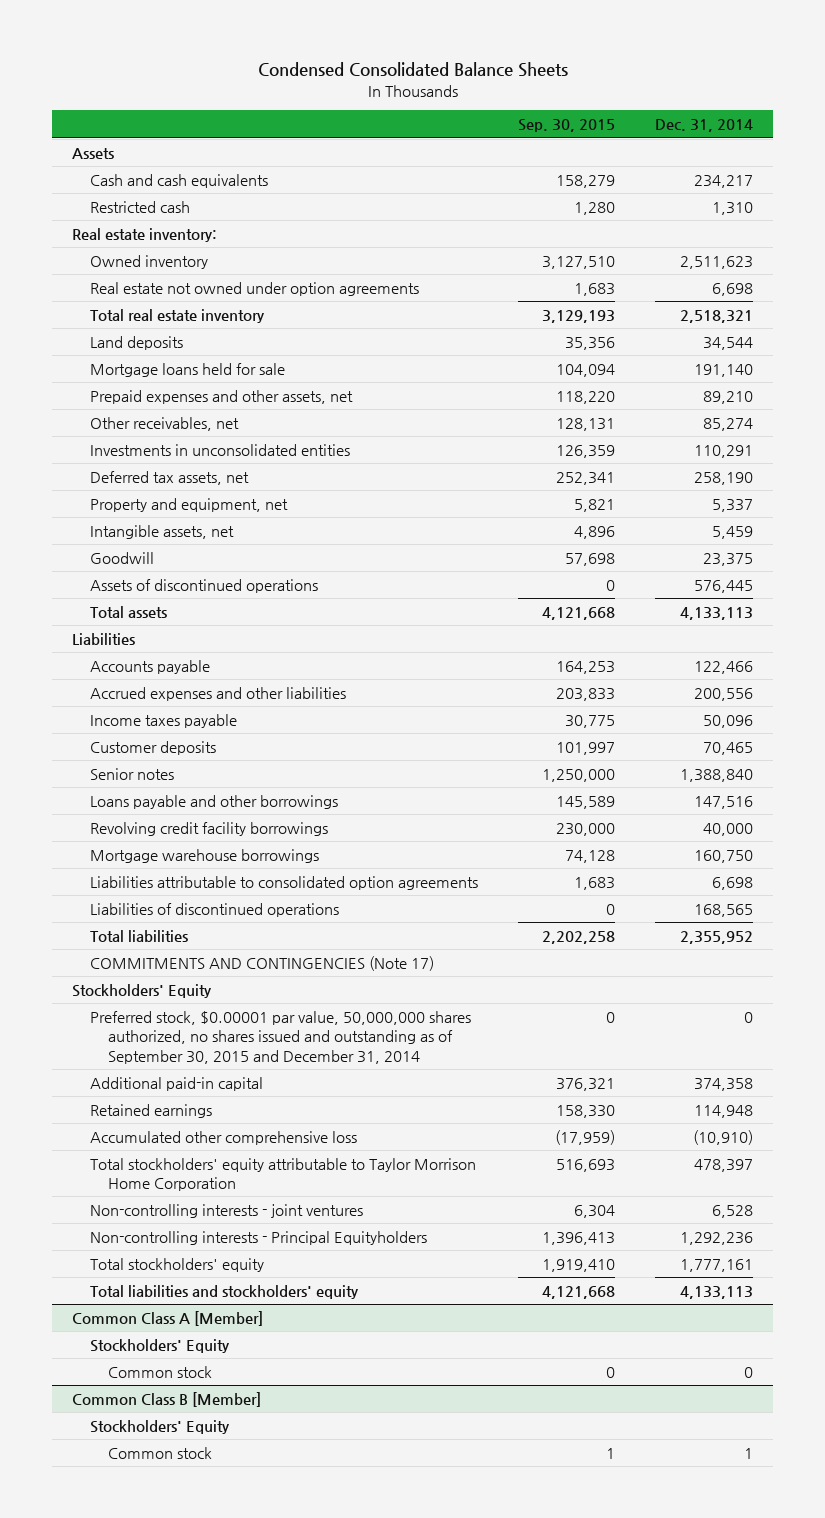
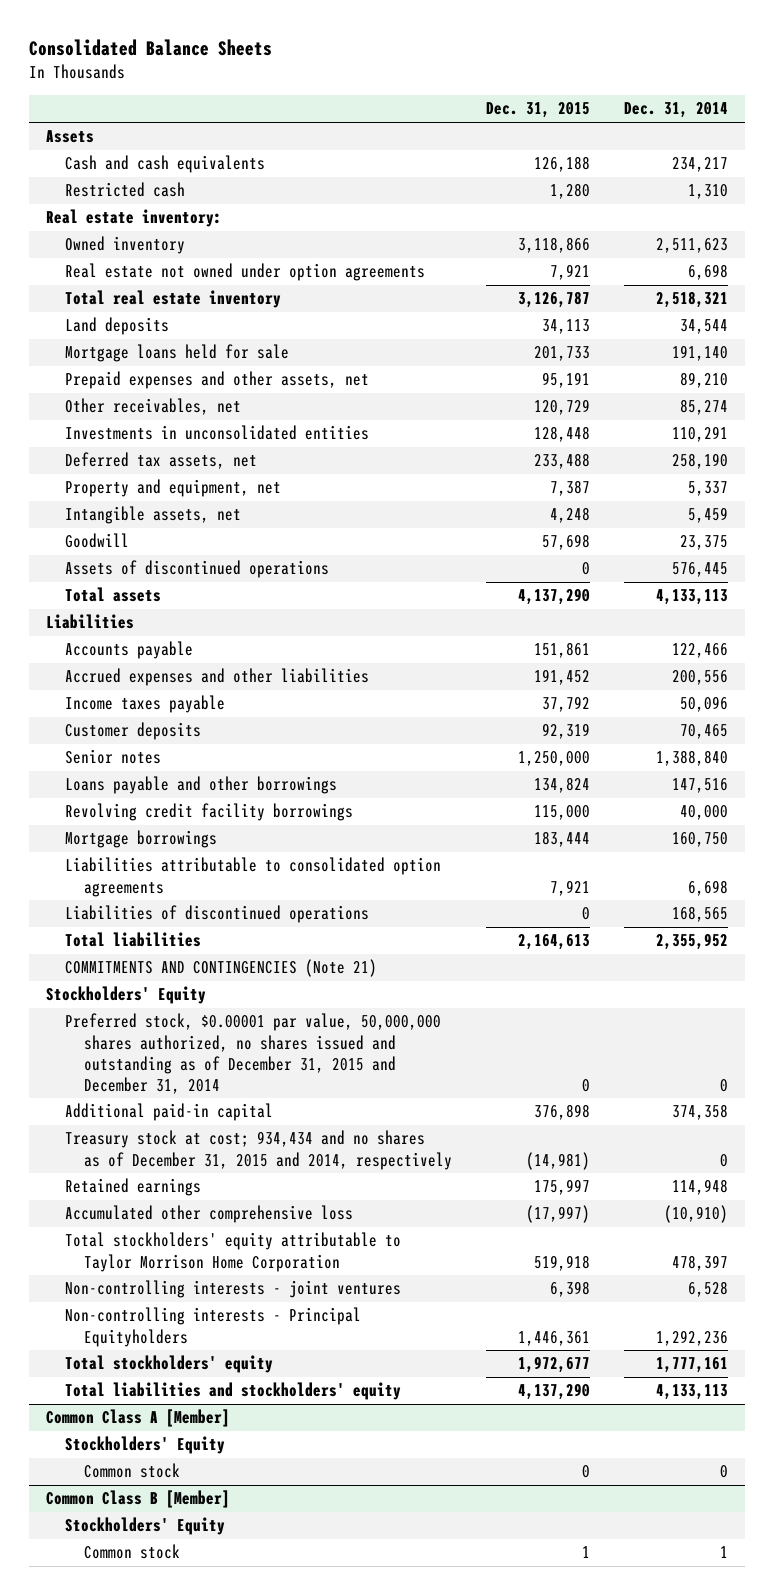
[257,62,568,78] Condensed Consolidated Balance Sheets -> [29,39,273,57] Consolidated Balance Sheets
[518,119,616,133] Sep. 30, 2015 -> none
none -> [486,102,591,119] Dec. 31, 2015
[90,848,320,863] Mortgage warehouse borrowings -> [65,830,218,849] Mortgage borrowings
[90,955,435,971] COMMITMENTS AND CONTINGENCIES (Note 17) -> [65,959,378,978] COMMITMENTS AND CONTINGENCIES (Note 21)
[90,1010,472,1064] Preferred stock, $0.00001 par value, 50,000,000 shares authorized, no shares issued and outstanding as of September 30, 2015 and December 31, 2014 -> [65,1013,442,1094] Preferred stock, $0.00001 par value, 50,000,000 shares authorized, no shares issued and outstanding as of December 31, 2015 and December 31, 2014
none -> [65,1130,453,1170] Treasury stock at cost; 934,434 and no shares as of December 31, 2015 and 2014, respectively

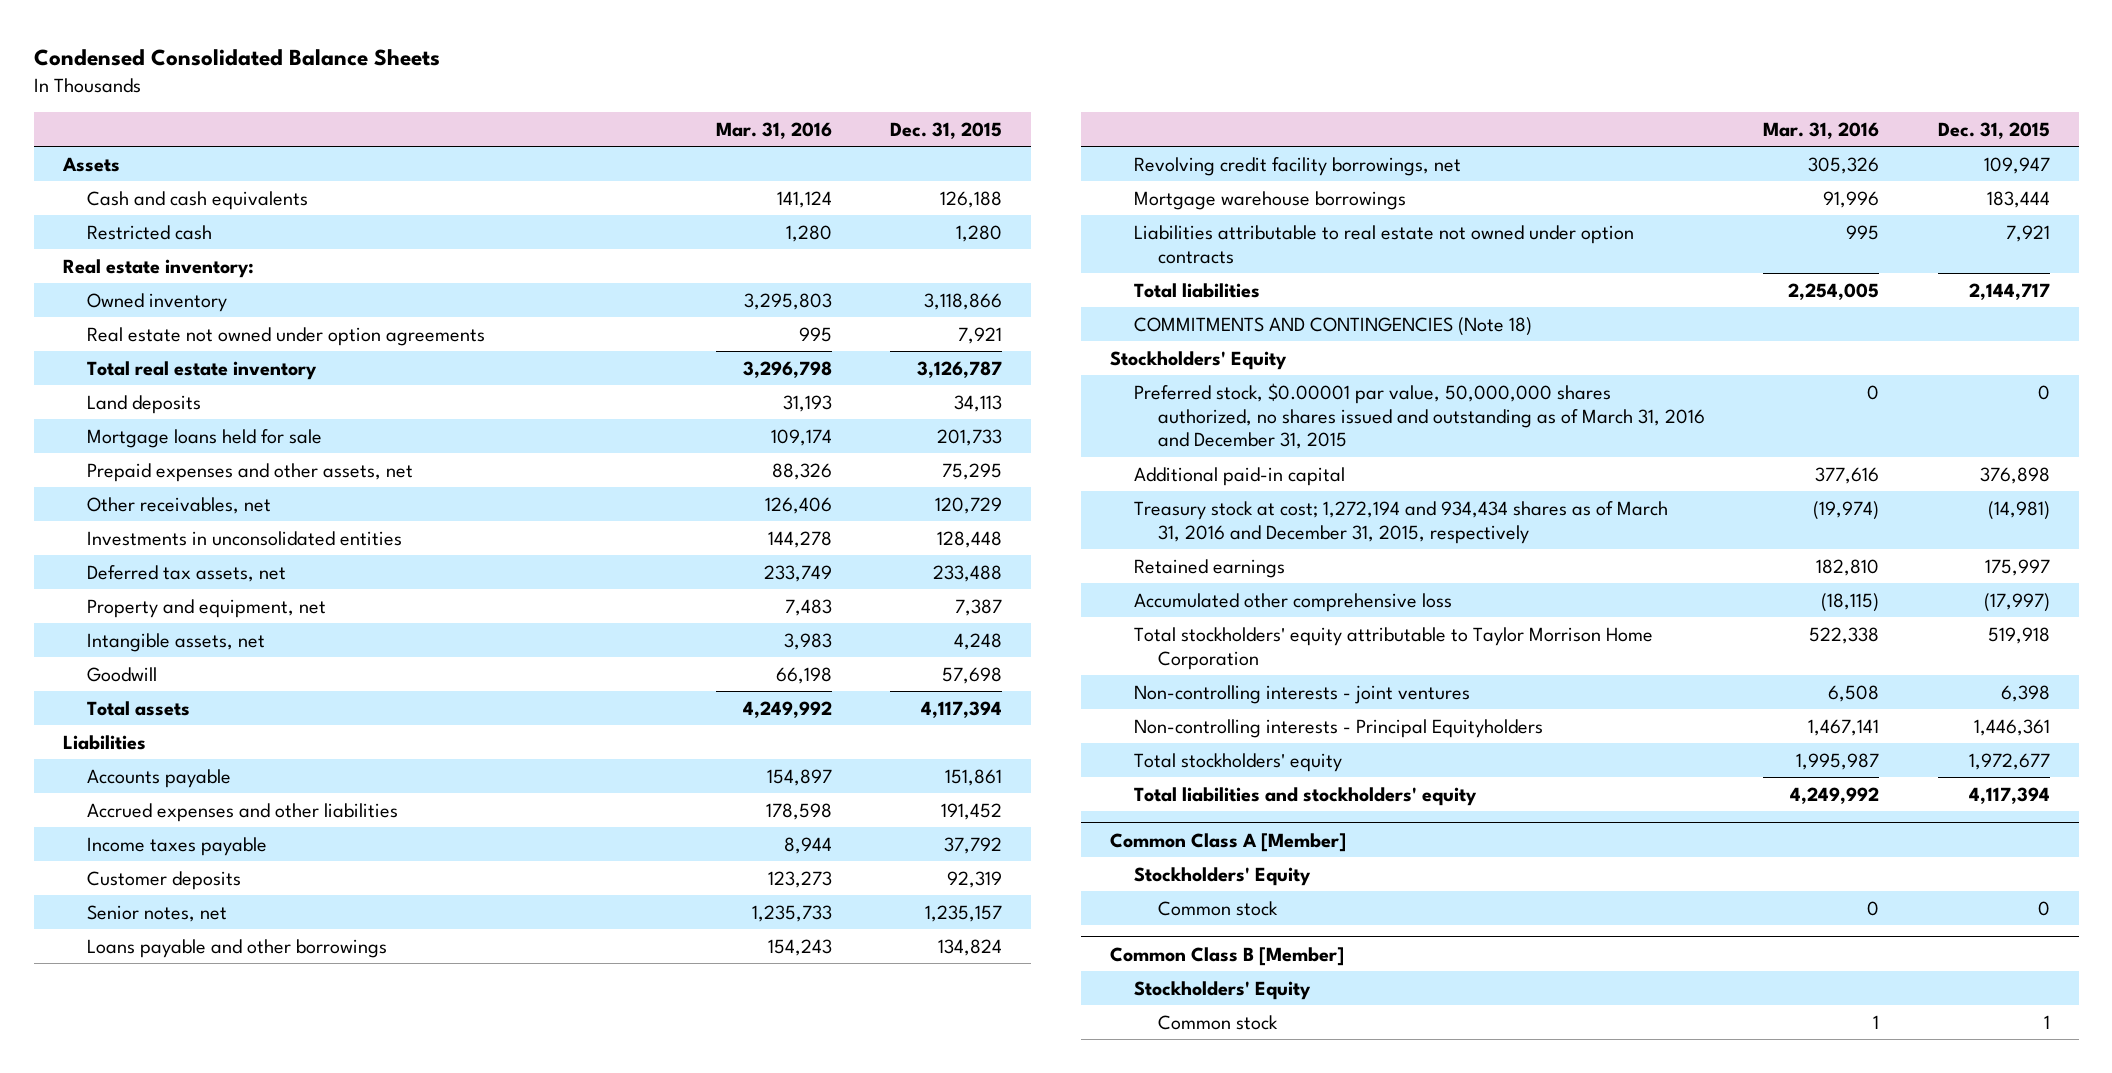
[29,39,273,57] Consolidated Balance Sheets -> [33,48,440,66] Condensed Consolidated Balance Sheets
[623,102,728,119] Dec. 31, 2014 -> none
none -> [715,121,832,139] Mar. 31, 2016
[542,372,591,389] 95,191 -> [941,462,1002,480] 75,295
[65,560,330,579] Assets of discontinued operations -> none
[518,588,591,606] 4,137,290 -> [920,700,1002,718] 4,117,394
[65,749,162,765] Senior notes -> [86,904,227,922] Senior notes, net
[518,751,591,767] 1,250,000 -> [924,904,1002,922] 1,235,157
[65,905,370,924] Liabilities of discontinued operations -> none
[65,803,354,822] Revolving credit facility borrowings -> [1134,156,1462,176] Revolving credit facility borrowings, net
[534,805,591,821] 115,000 -> [1983,156,2050,174] 109,947
[65,830,218,849] Mortgage borrowings -> [1134,190,1407,210] Mortgage warehouse borrowings
[65,857,442,897] Liabilities attributable to consolidated option agreements -> [1134,224,1635,264] Liabilities attributable to real estate not owned under option contracts
[518,934,591,951] 2,164,613 -> [1968,282,2050,300] 2,144,717
[65,959,378,978] COMMITMENTS AND CONTINGENCIES (Note 21) -> [1134,316,1533,336] COMMITMENTS AND CONTINGENCIES (Note 18)
[65,1013,442,1094] Preferred stock, $0.00001 par value, 50,000,000 shares authorized, no shares issued and outstanding as of December 31, 2015 and December 31, 2014 -> [1134,382,1706,450] Preferred stock, $0.00001 par value, 50,000,000 shares authorized, no shares issued and outstanding as of March 31, 2016 and December 31, 2015
[65,1130,453,1170] Treasury stock at cost; 934,434 and no shares as of December 31, 2015 and 2014, respectively -> [1134,500,1669,544] Treasury stock at cost; 1,272,194 and 934,434 shares as of March 31, 2016 and December 31, 2015, respectively
[518,1383,591,1401] 4,137,290 -> [1968,786,2050,804] 4,117,394

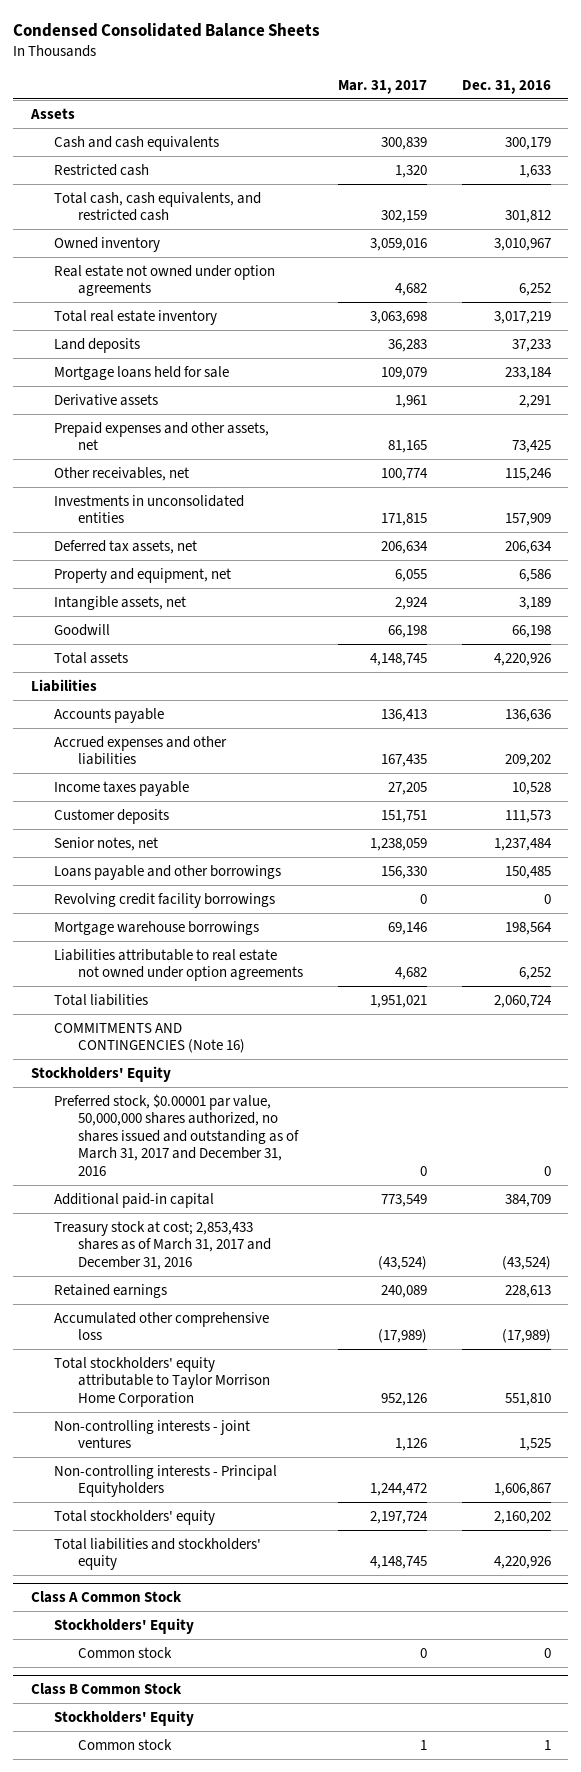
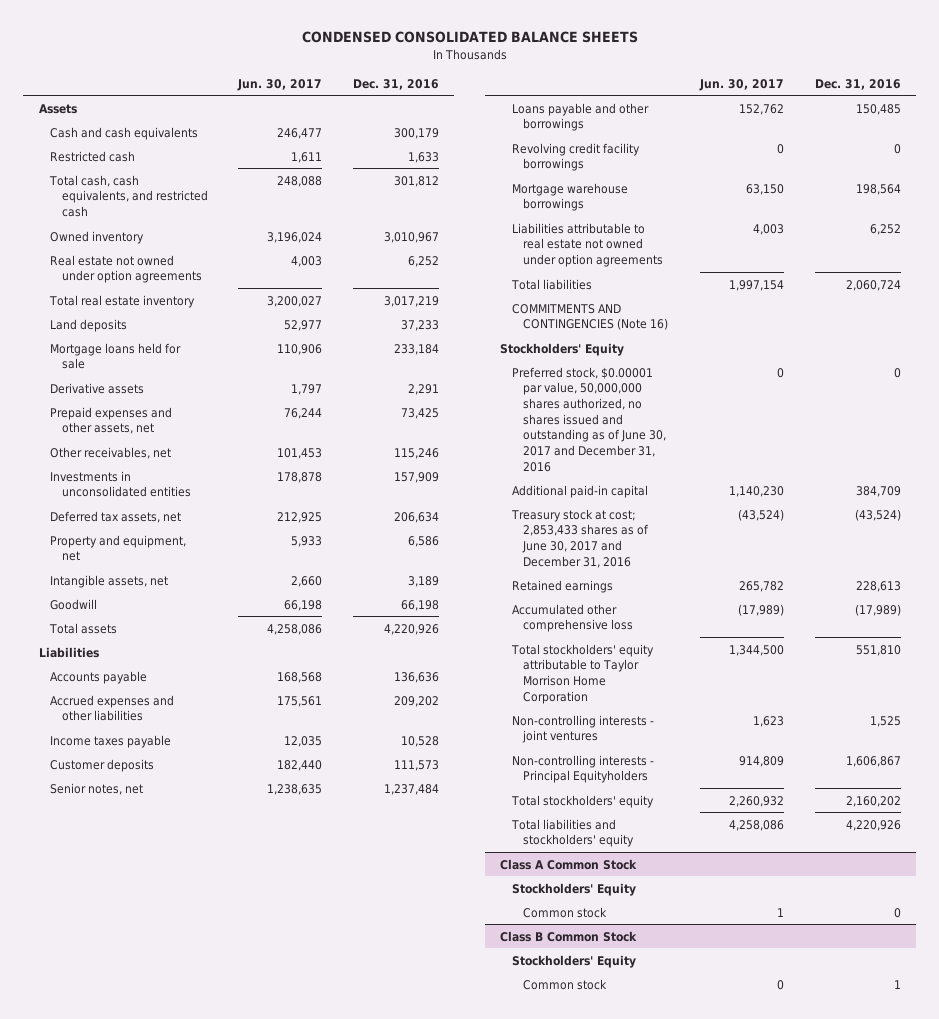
[13,23,321,38] Condensed Consolidated Balance Sheets -> [301,31,638,44] CONDENSED CONSOLIDATED BALANCE SHEETS
[337,79,427,94] Mar. 31, 2017 -> none
none -> [237,78,323,91] Jun. 30, 2017
[54,1093,300,1176] Preferred stock, $0.00001 par value, 50,000,000 shares authorized, no shares issued and outstanding as of March 31, 2017 and December 31, 2016 -> [511,366,667,472] Preferred stock, $0.00001 par value, 50,000,000 shares authorized, no shares issued and outstanding as of June 30, 2017 and December 31, 2016
[54,1220,272,1270] Treasury stock at cost; 2,853,433 shares as of March 31, 2017 and December 31, 2016 -> [510,508,650,568] Treasury stock at cost; 2,853,433 shares as of June 30, 2017 and December 31, 2016

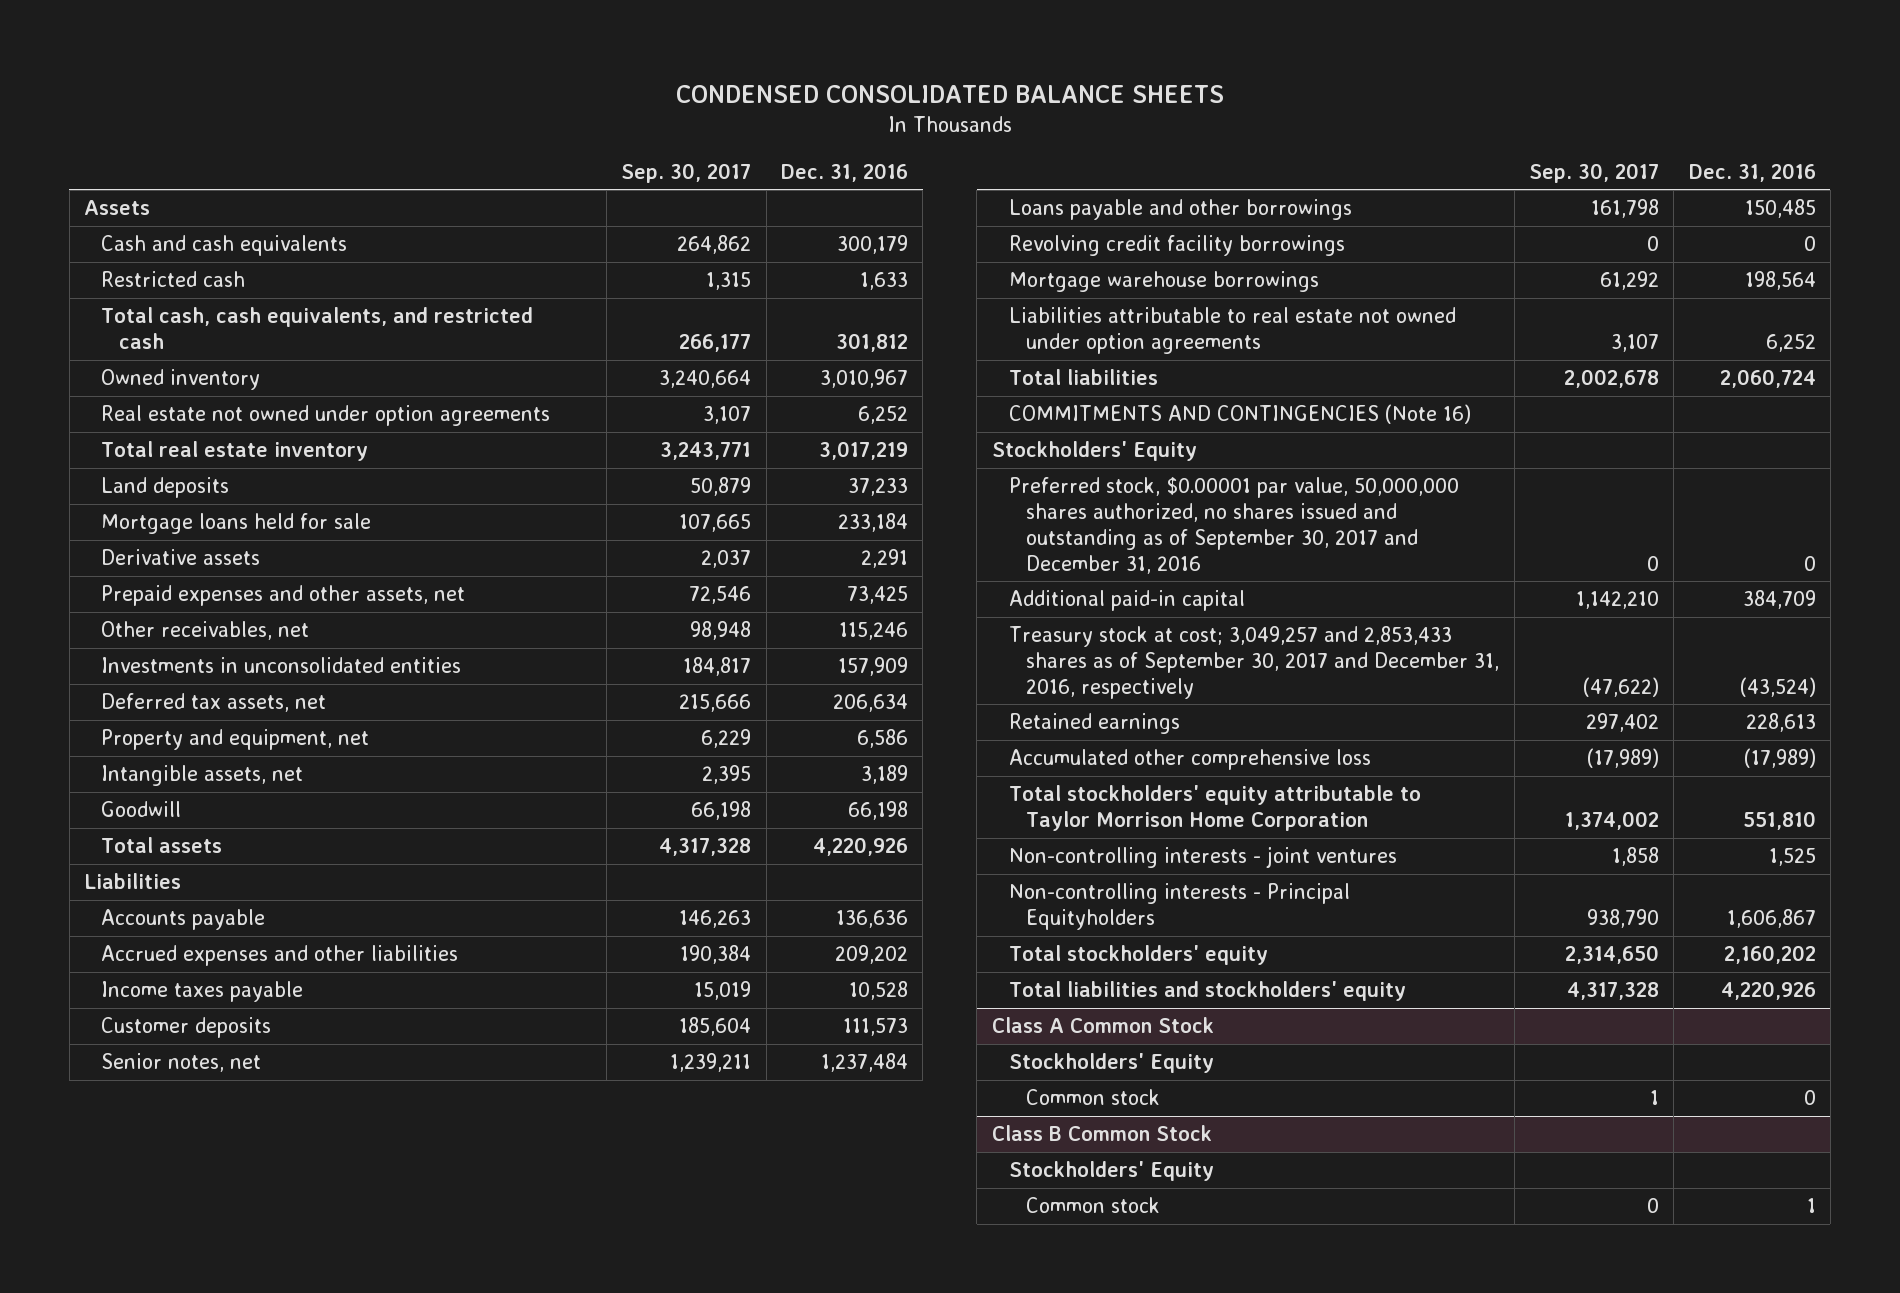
[237,78,323,91] Jun. 30, 2017 -> none
none -> [621,162,752,183] Sep. 30, 2017
[511,366,667,472] Preferred stock, $0.00001 par value, 50,000,000 shares authorized, no shares issued and outstanding as of June 30, 2017 and December 31, 2016 -> [1008,477,1459,574] Preferred stock, $0.00001 par value, 50,000,000 shares authorized, no shares issued and outstanding as of September 30, 2017 and December 31, 2016
[510,508,650,568] Treasury stock at cost; 2,853,433 shares as of June 30, 2017 and December 31, 2016 -> [1008,626,1500,699] Treasury stock at cost; 3,049,257 and 2,853,433 shares as of September 30, 2017 and December 31, 2016, respectively

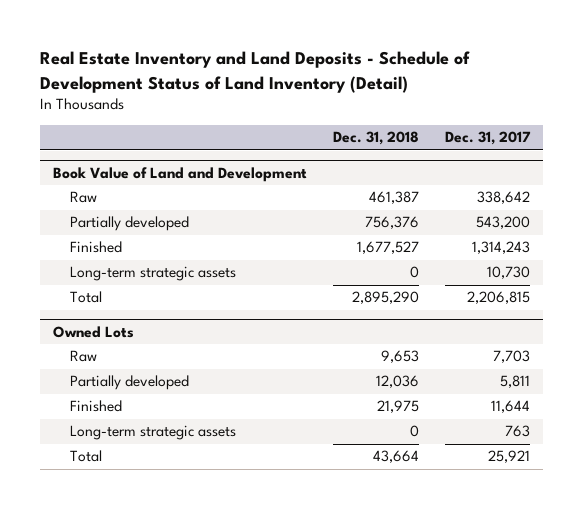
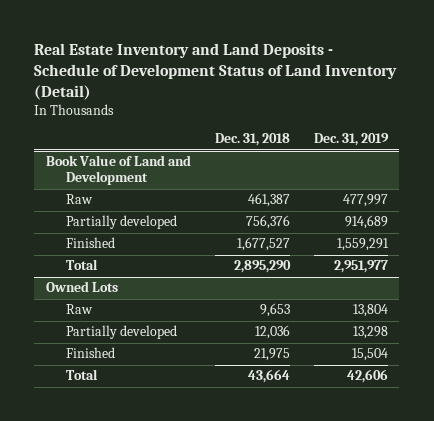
[445,131,532,146] Dec. 31, 2017 -> none
none -> [313,133,389,147] Dec. 31, 2019
[70,266,237,282] Long-term strategic assets -> none
[70,425,237,441] Long-term strategic assets -> none

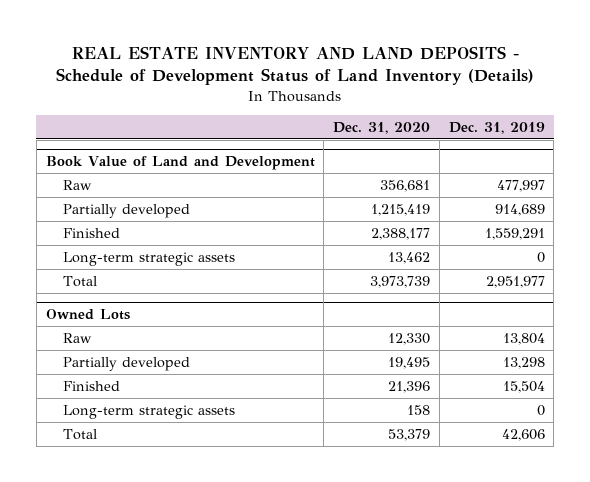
[34,43,398,100] Real Estate Inventory and Land Deposits - Schedule of Development Status of Land Inventory (Detail) -> [56,45,535,86] REAL ESTATE INVENTORY AND LAND DEPOSITS - Schedule of Development Status of Land Inventory (Details)
[214,133,290,147] Dec. 31, 2018 -> none
none -> [333,122,431,135] Dec. 31, 2020
none -> [62,251,235,266] Long-term strategic assets
none -> [62,404,235,419] Long-term strategic assets

